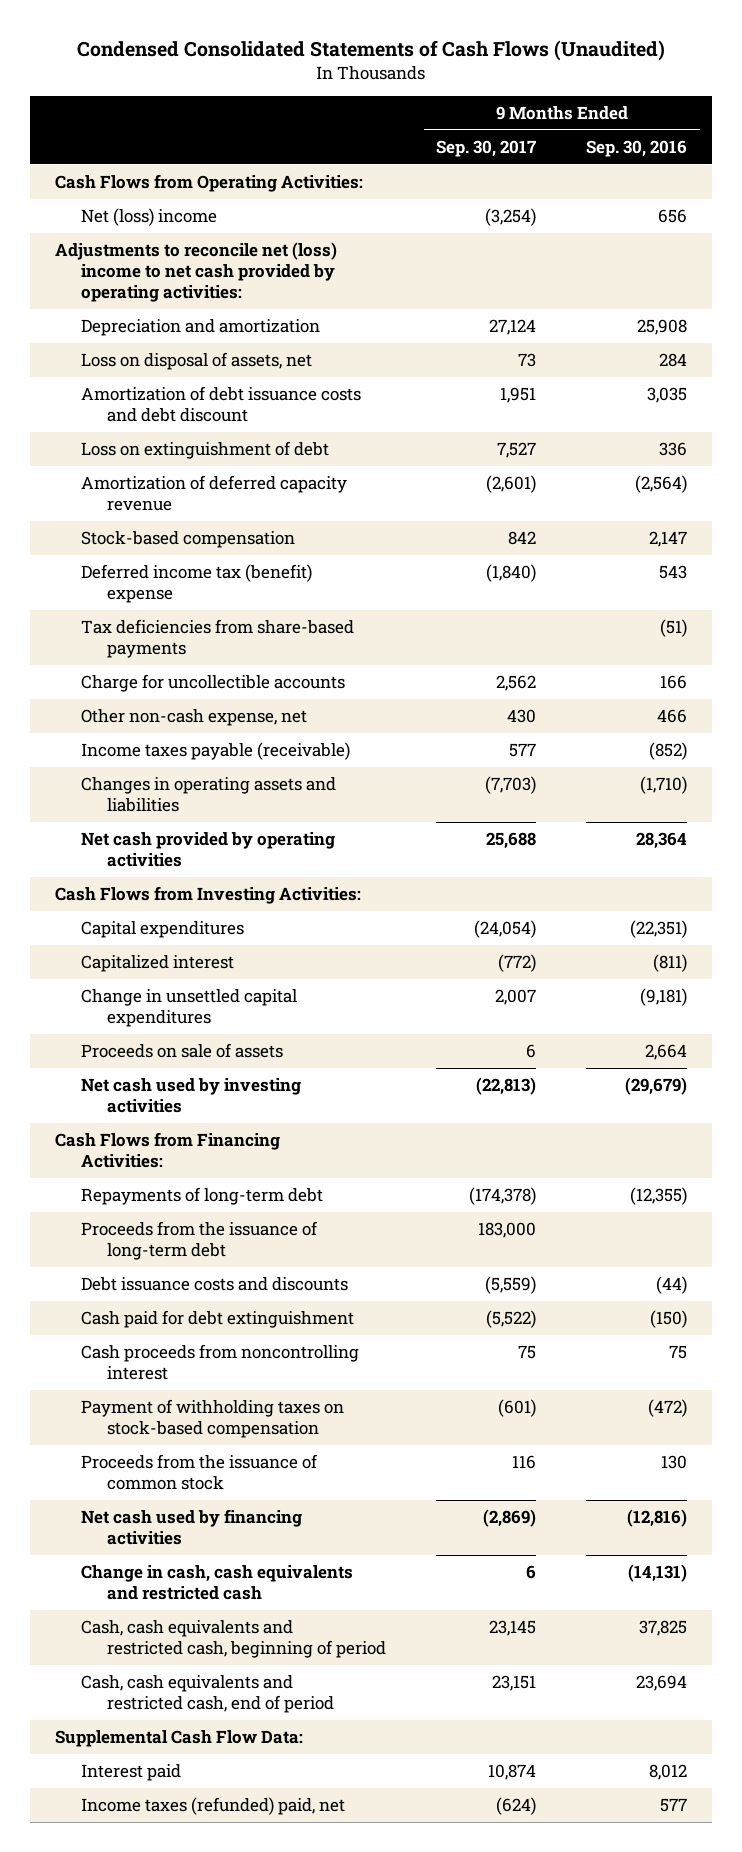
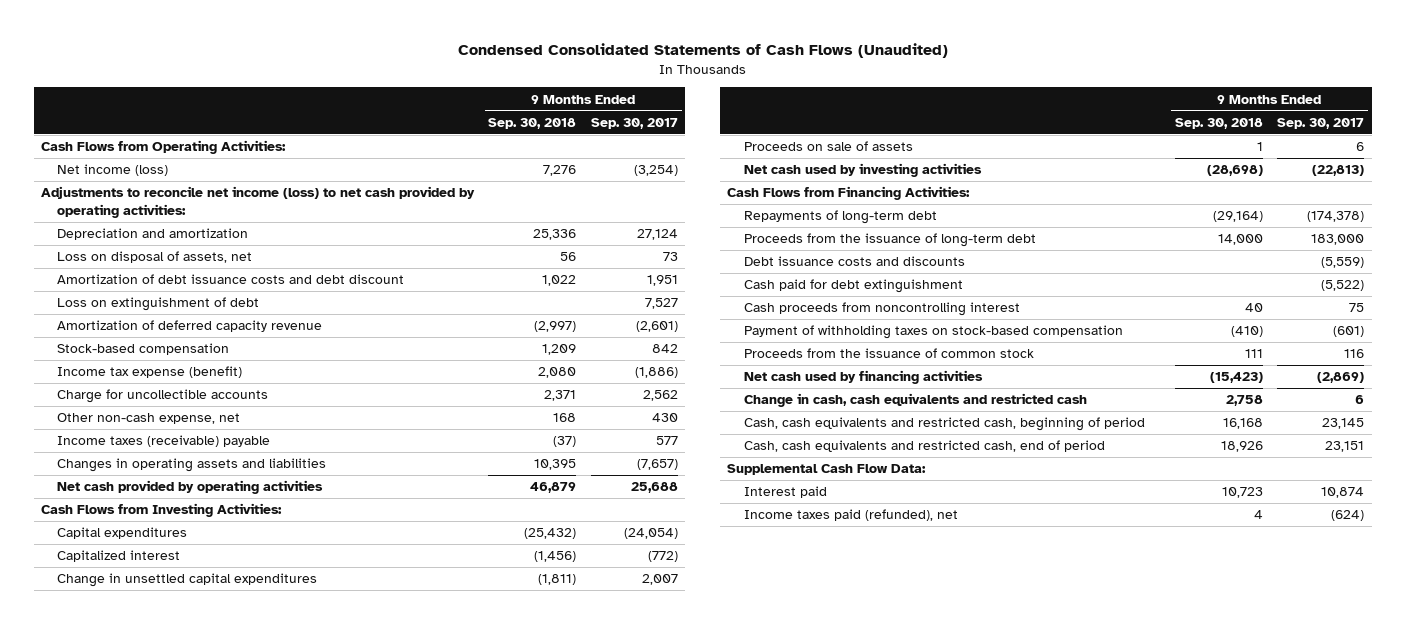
[586,139,688,157] Sep. 30, 2016 -> none
none -> [488,117,577,129] Sep. 30, 2018
[81,208,218,227] Net (loss) income -> [57,164,169,177] Net income (loss)
[55,242,338,303] Adjustments to reconcile net (loss) income to net cash provided by operating activities: -> [40,186,475,218] Adjustments to reconcile net income (loss) to net cash provided by operating activities:
[81,619,355,659] Tax deficiencies from share-based payments -> none
[81,564,313,604] Deferred income tax (benefit) expense -> [57,366,243,379] Income tax expense (benefit)
[486,564,537,583] (1,840) -> [635,367,679,379] (1,886)
[81,742,351,761] Income taxes payable (receivable) -> [57,435,271,448] Income taxes (receivable) payable
[485,776,537,795] (7,703) -> [637,459,679,471] (7,657)
[81,1797,346,1816] Income taxes (refunded) paid, net -> [743,509,958,522] Income taxes paid (refunded), net

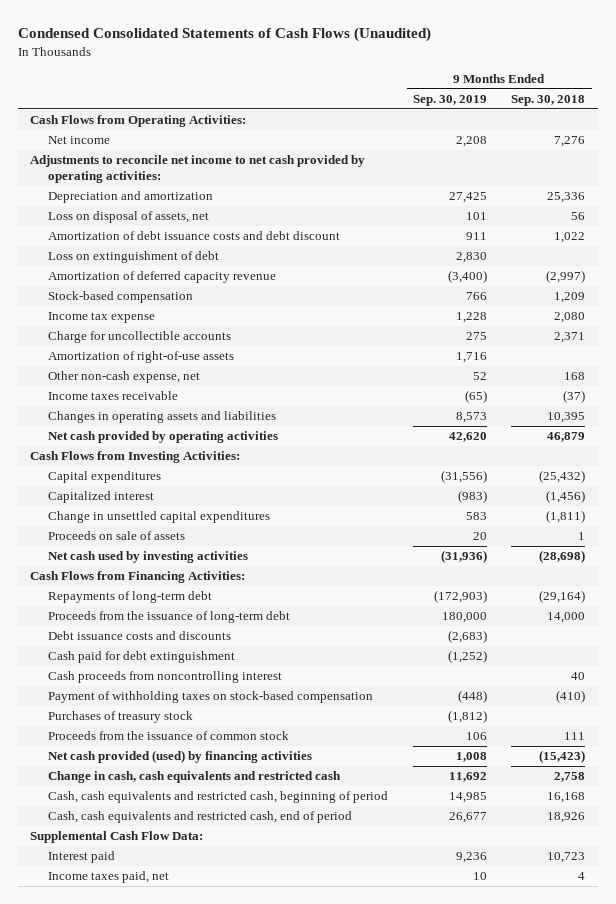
[591,117,679,129] Sep. 30, 2017 -> none
none -> [412,94,487,106] Sep. 30, 2019
[57,164,169,177] Net income (loss) -> [48,136,111,145] Net income
[40,186,475,218] Adjustments to reconcile net income (loss) to net cash provided by operating activities: -> [30,155,366,183] Adjustments to reconcile net income to net cash provided by operating activities:
[57,366,243,379] Income tax expense (benefit) -> [48,312,156,324] Income tax expense
none -> [48,351,235,364] Amortization of right-of-use assets
[57,435,271,448] Income taxes (receivable) payable -> [48,391,179,401] Income taxes receivable
none -> [48,711,194,724] Purchases of treasury stock
[743,370,983,385] Net cash used by financing activities -> [48,750,313,764] Net cash provided (used) by financing activities
[743,509,958,522] Income taxes paid (refunded), net -> [48,871,170,884] Income taxes paid, net

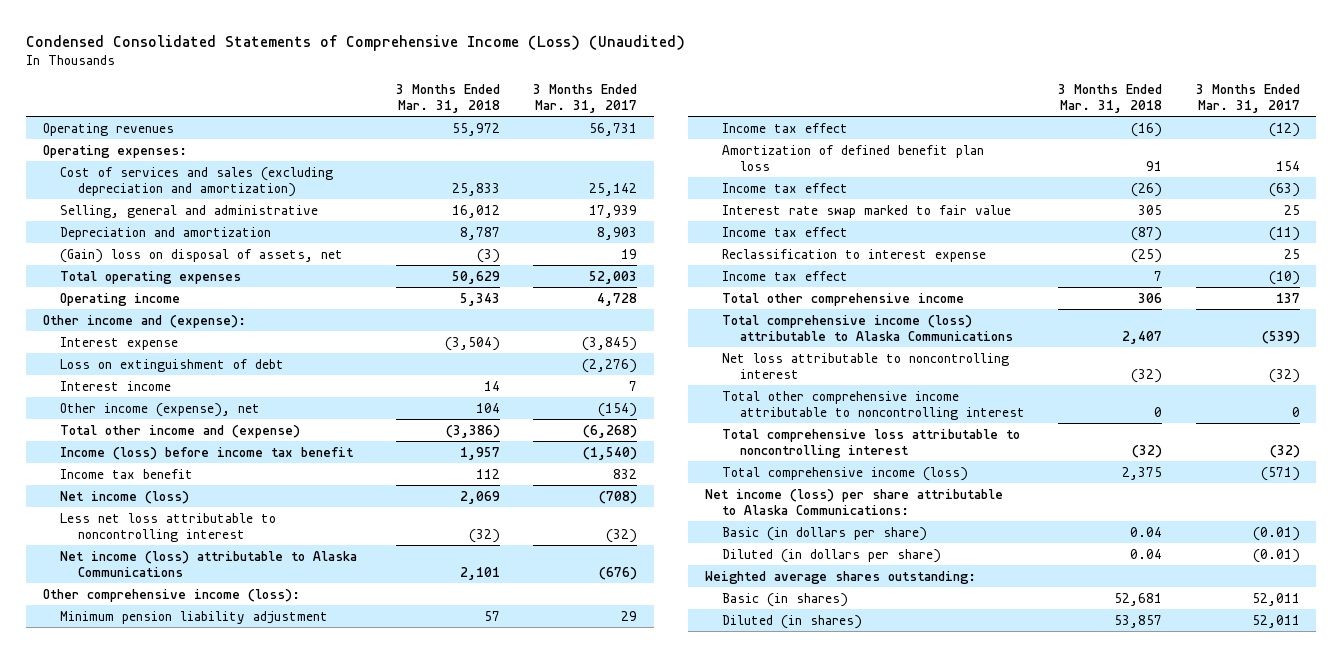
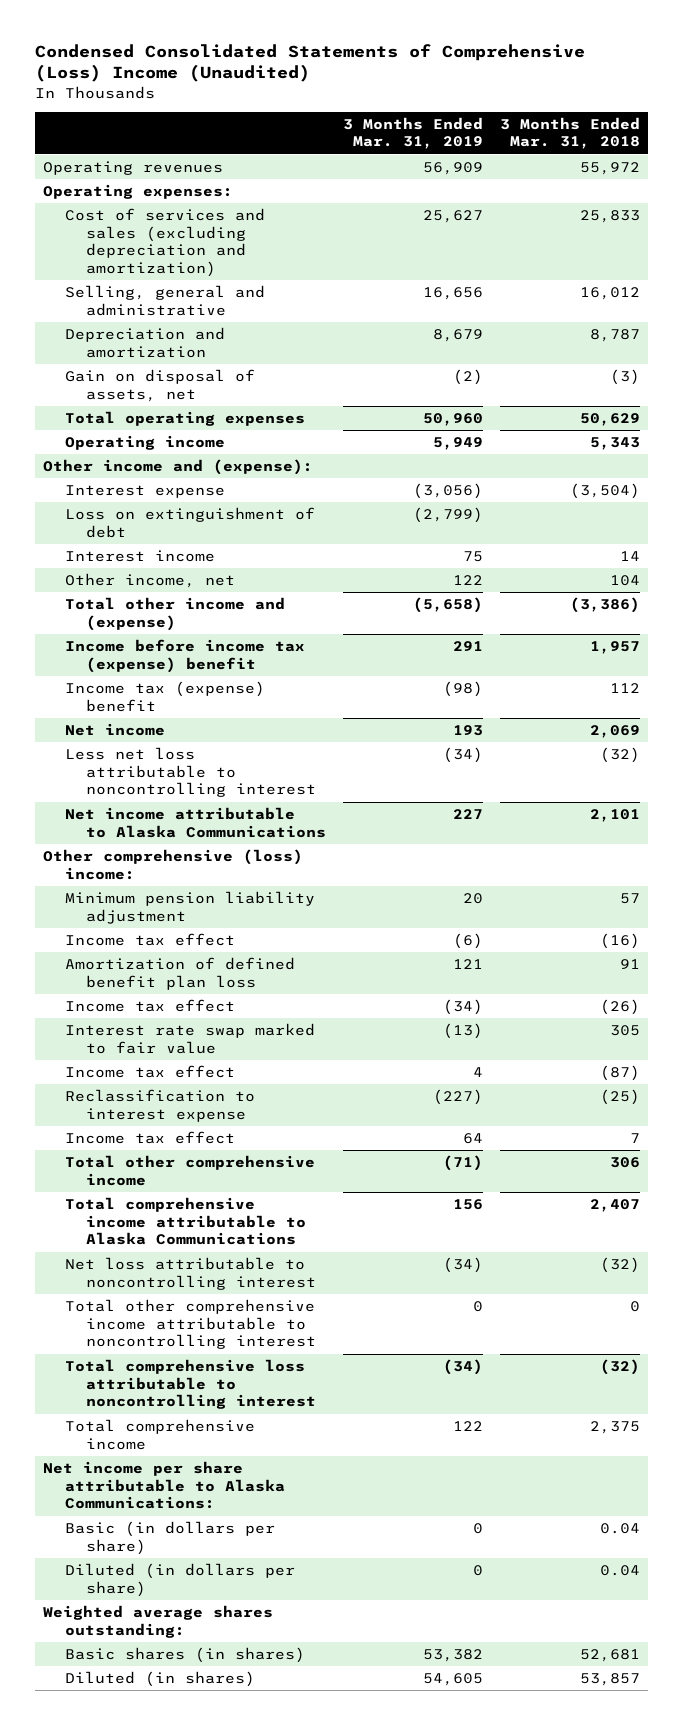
[25,34,685,51] Condensed Consolidated Statements of Comprehensive Income (Loss) (Unaudited) -> [34,43,585,83] Condensed Consolidated Statements of Comprehensive (Loss) Income (Unaudited)
[533,84,638,114] 3 Months Ended Mar. 31, 2017 -> none
none -> [342,116,483,150] 3 Months Ended Mar. 31, 2019
[60,248,344,263] (Gain) loss on disposal of assets, net -> [64,369,255,402] Gain on disposal of assets, net
[60,402,261,417] Other income (expense), net -> [64,573,235,589] Other income, net
[60,446,355,460] Income (loss) before income tax benefit -> [64,639,305,673] Income before income tax (expense) benefit
[60,468,194,479] Income tax benefit -> [64,681,265,712] Income tax (expense) benefit
[60,490,190,504] Net income (loss) -> [64,723,165,737] Net income
[60,550,358,577] Net income (loss) attributable to Alaska Communications -> [64,807,327,838] Net income attributable to Alaska Communications
[42,588,300,602] Other comprehensive income (loss): -> [43,849,304,880] Other comprehensive (loss) income:
[722,314,1013,341] Total comprehensive income (loss) attributable to Alaska Communications -> [64,1197,307,1246] Total comprehensive income attributable to Alaska Communications
[722,466,969,481] Total comprehensive income (loss) -> [64,1419,255,1450] Total comprehensive income
[704,488,1003,515] Net income (loss) per share attributable to Alaska Communications: -> [43,1461,285,1510] Net income per share attributable to Alaska Communications:
[722,592,849,607] Basic (in shares) -> [64,1647,305,1664] Basic shares (in shares)

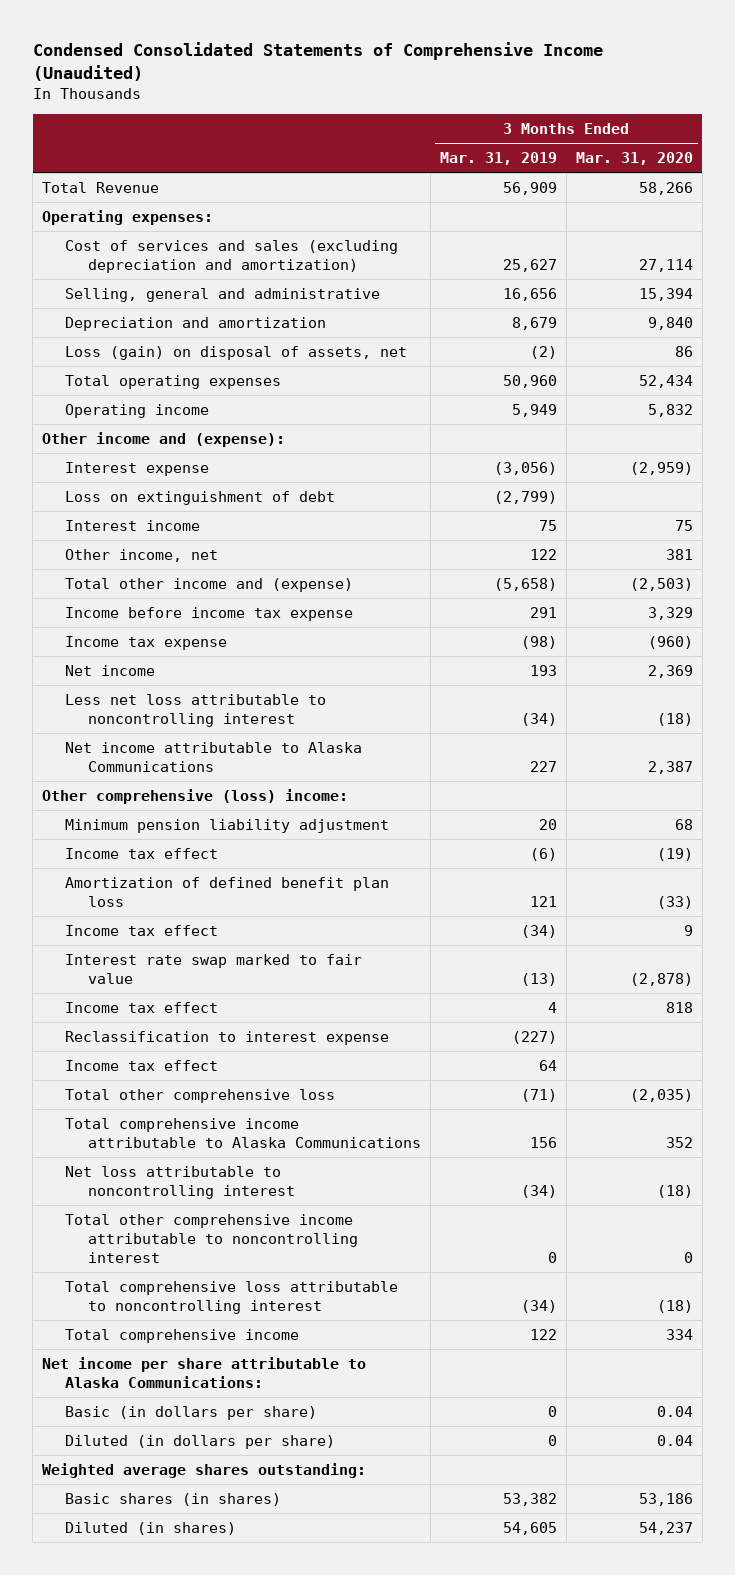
[34,43,585,83] Condensed Consolidated Statements of Comprehensive (Loss) Income (Unaudited) -> [32,42,603,82] Condensed Consolidated Statements of Comprehensive Income (Unaudited)
[499,116,640,150] 3 Months Ended Mar. 31, 2018 -> none
none -> [575,152,693,166] Mar. 31, 2020
[43,161,224,176] Operating revenues -> [42,181,160,193] Total Revenue
[64,369,255,402] Gain on disposal of assets, net -> [65,345,408,360] Loss (gain) on disposal of assets, net
[64,639,305,673] Income before income tax (expense) benefit -> [65,606,354,621] Income before income tax expense
[64,681,265,712] Income tax (expense) benefit -> [65,635,228,650] Income tax expense
[64,1155,315,1186] Total other comprehensive income -> [65,1088,336,1103] Total other comprehensive loss

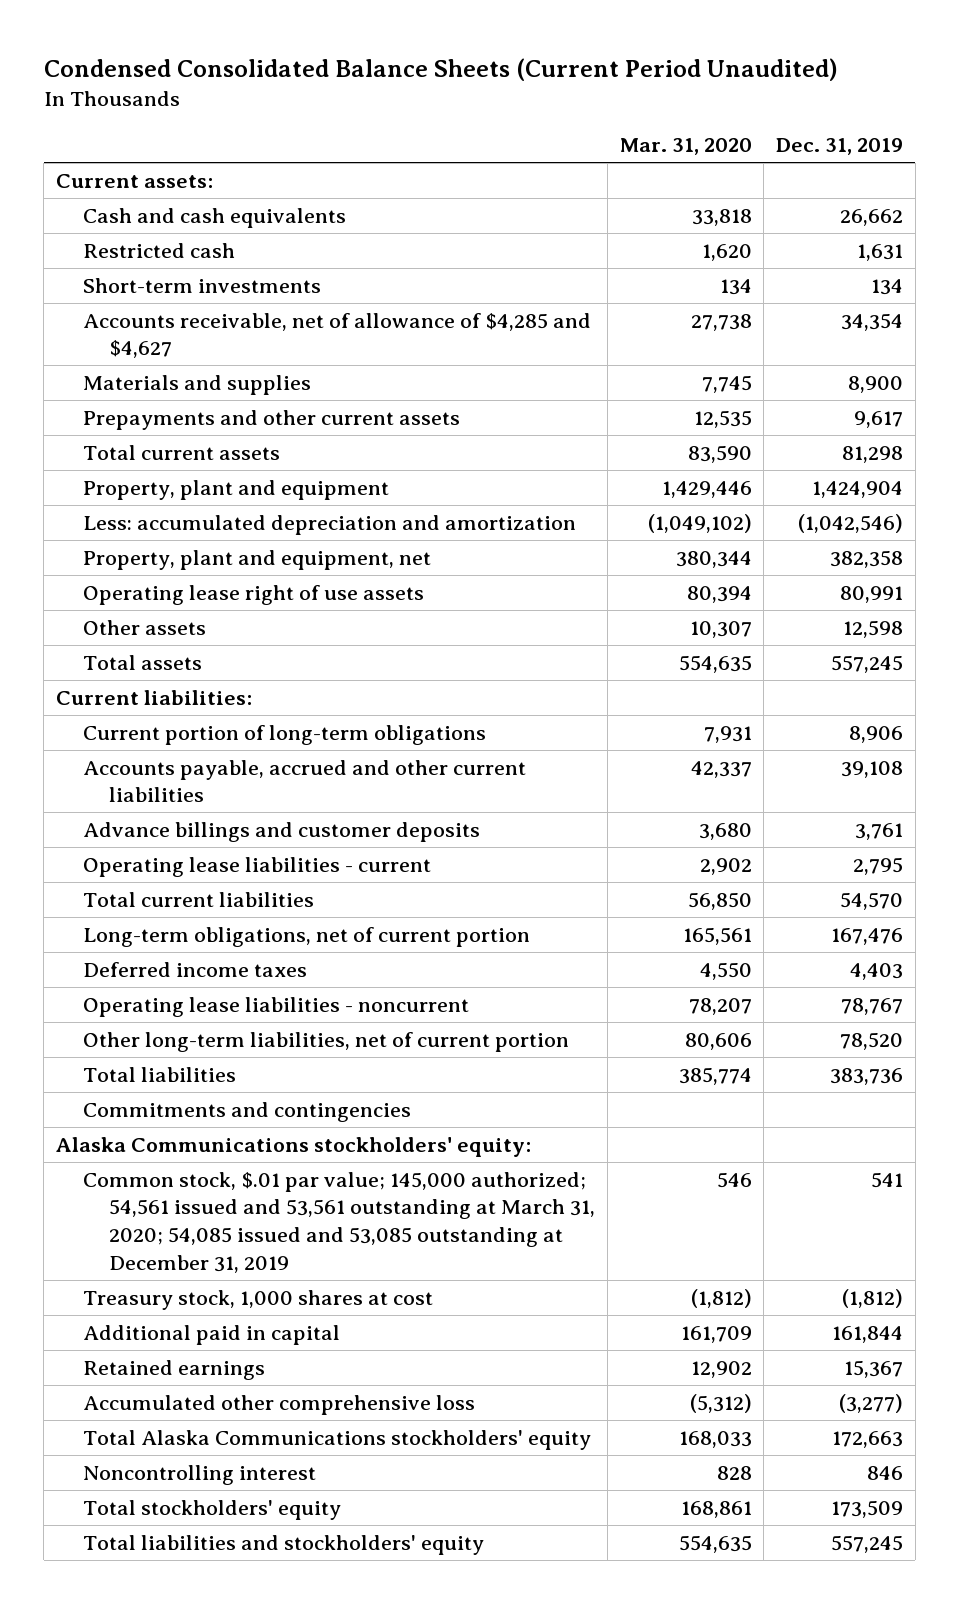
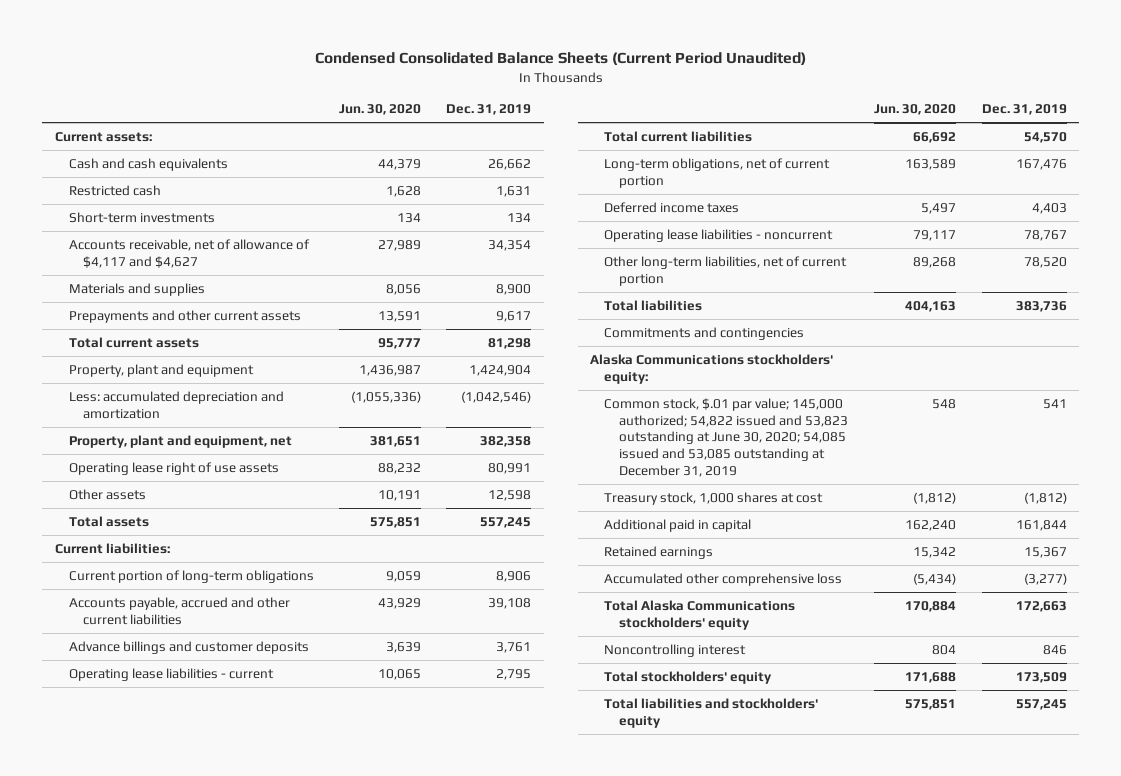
[619,138,752,156] Mar. 31, 2020 -> none
none -> [339,104,422,116] Jun. 30, 2020
[82,312,591,359] Accounts receivable, net of allowance of $4,285 and $4,627 -> [69,239,311,268] Accounts receivable, net of allowance of $4,117 and $4,627
[82,1171,596,1273] Common stock, $.01 par value; 145,000 authorized; 54,561 issued and 53,561 outstanding at March 31, 2020; 54,085 issued and 53,085 outstanding at December 31, 2019 -> [604,398,848,477] Common stock, $.01 par value; 145,000 authorized; 54,822 issued and 53,823 outstanding at June 30, 2020; 54,085 issued and 53,085 outstanding at December 31, 2019

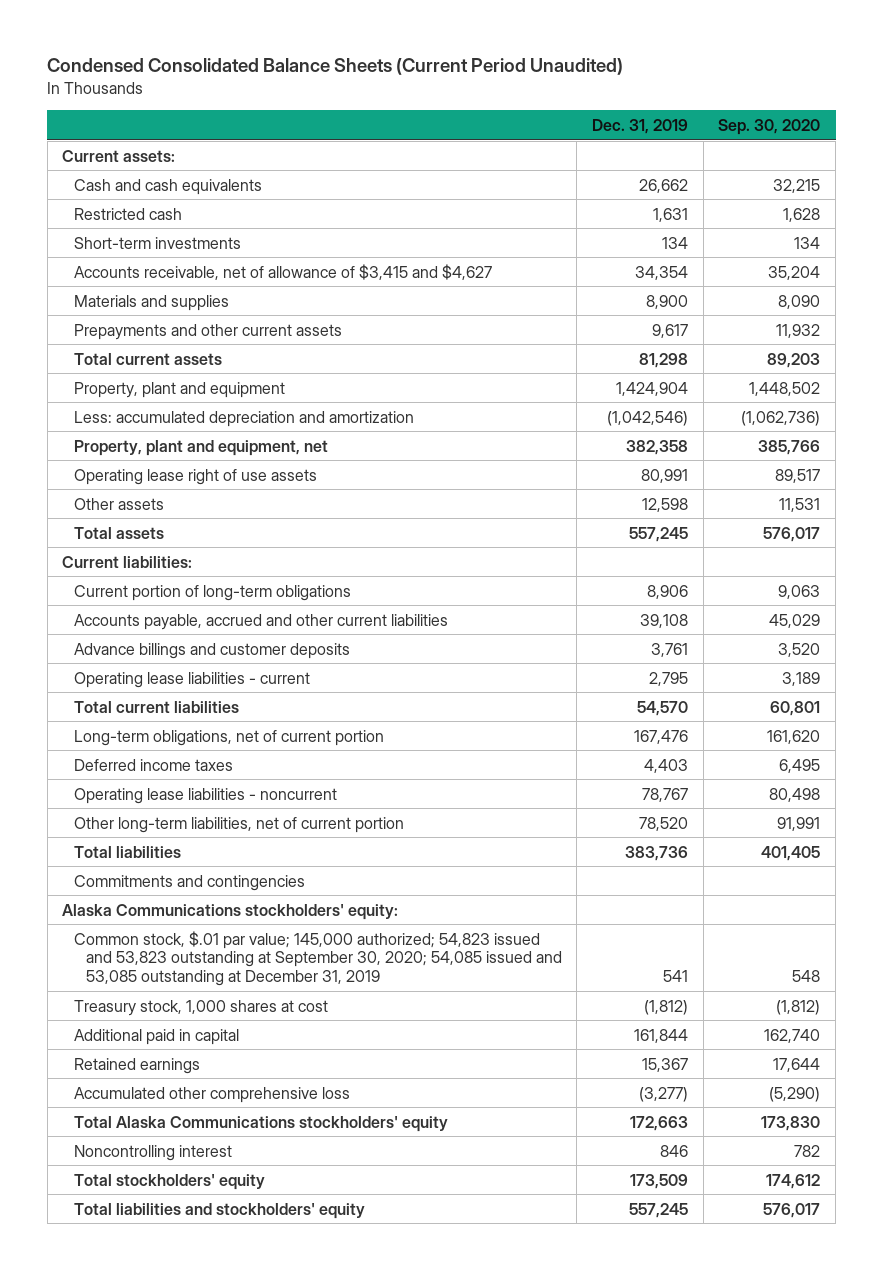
[339,104,422,116] Jun. 30, 2020 -> none
none -> [718,118,821,135] Sep. 30, 2020
[69,239,311,268] Accounts receivable, net of allowance of $4,117 and $4,627 -> [74,263,493,280] Accounts receivable, net of allowance of $3,415 and $4,627
[604,398,848,477] Common stock, $.01 par value; 145,000 authorized; 54,822 issued and 53,823 outstanding at June 30, 2020; 54,085 issued and 53,085 outstanding at December 31, 2019 -> [74,930,562,986] Common stock, $.01 par value; 145,000 authorized; 54,823 issued and 53,823 outstanding at September 30, 2020; 54,085 issued and 53,085 outstanding at December 31, 2019

